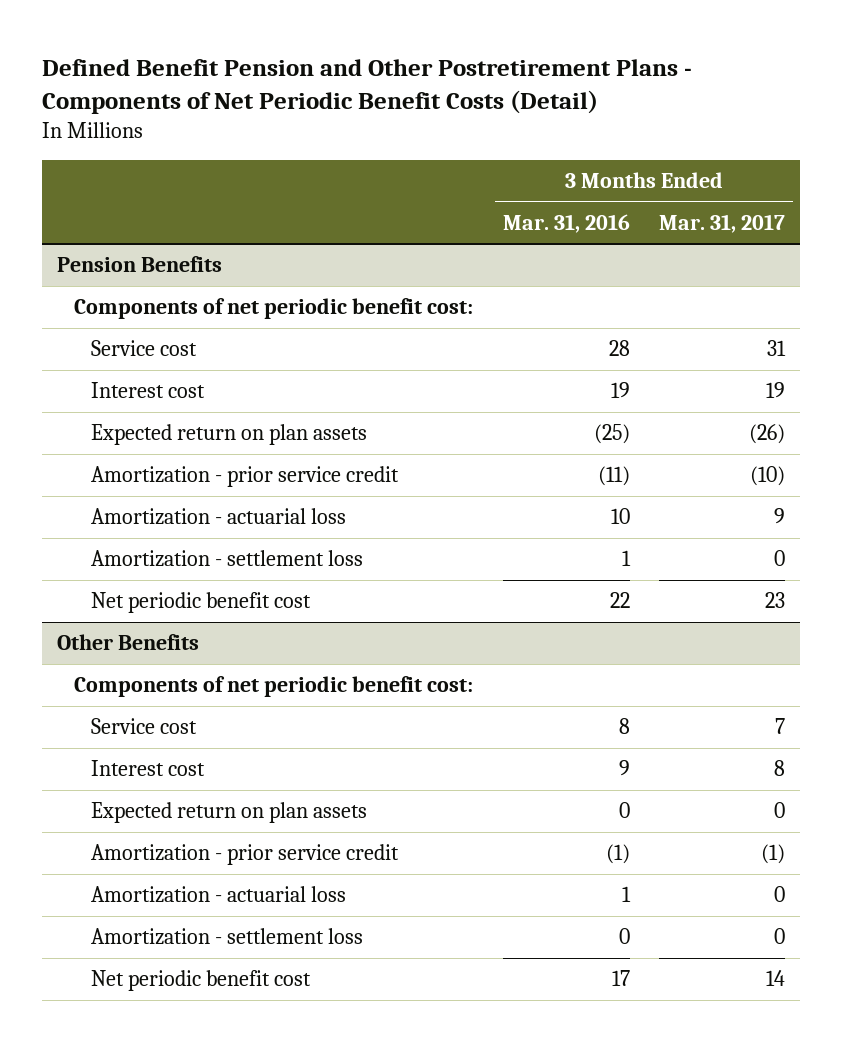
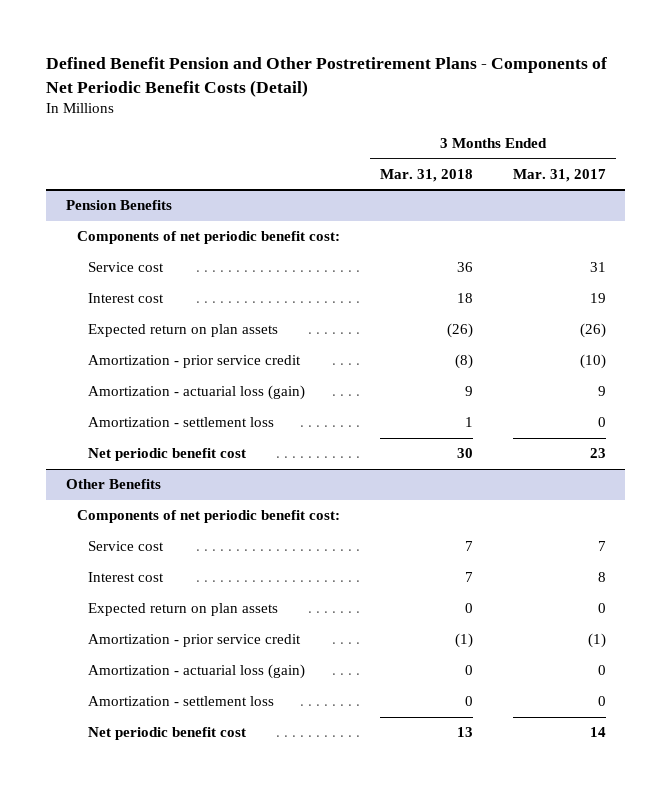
[502,213,630,233] Mar. 31, 2016 -> none
none -> [379,168,473,182] Mar. 31, 2018
[91,508,347,526] Amortization - actuarial loss -> [88,385,306,401] Amortization - actuarial loss (gain)
[91,886,347,904] Amortization - actuarial loss -> [88,664,306,680] Amortization - actuarial loss (gain)

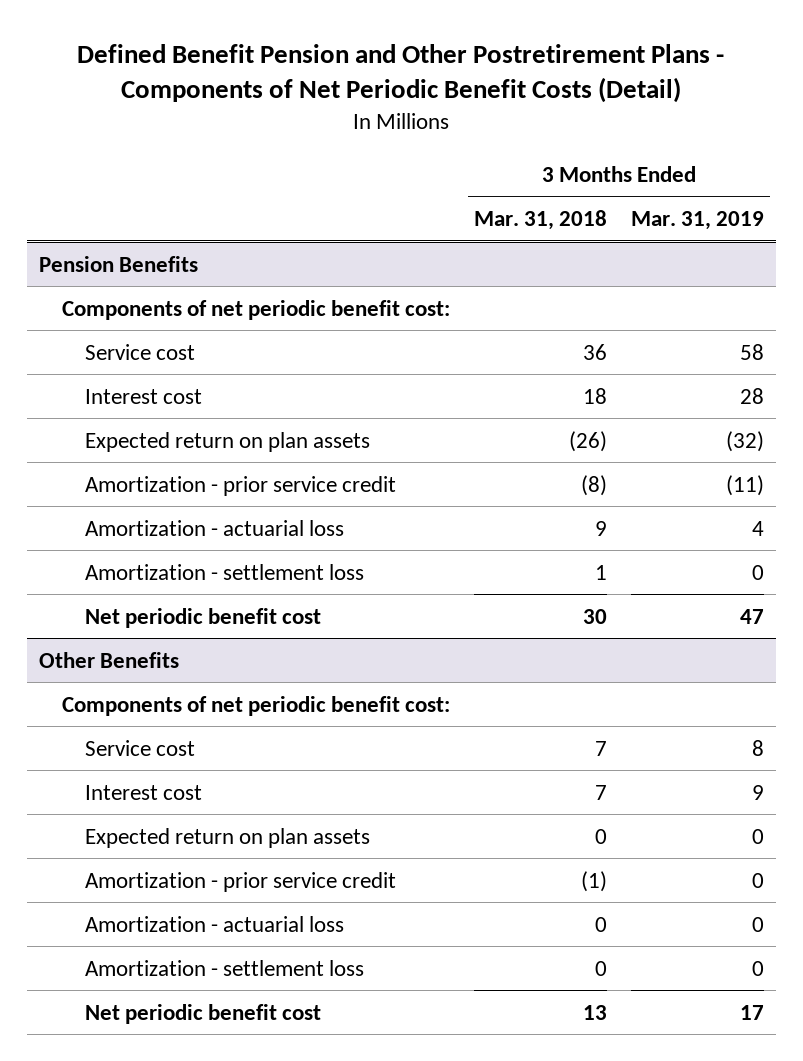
[512,168,606,182] Mar. 31, 2017 -> none
none -> [630,211,764,231] Mar. 31, 2019
[88,385,306,401] Amortization - actuarial loss (gain) -> [84,519,344,536] Amortization - actuarial loss
[88,664,306,680] Amortization - actuarial loss (gain) -> [84,915,344,932] Amortization - actuarial loss

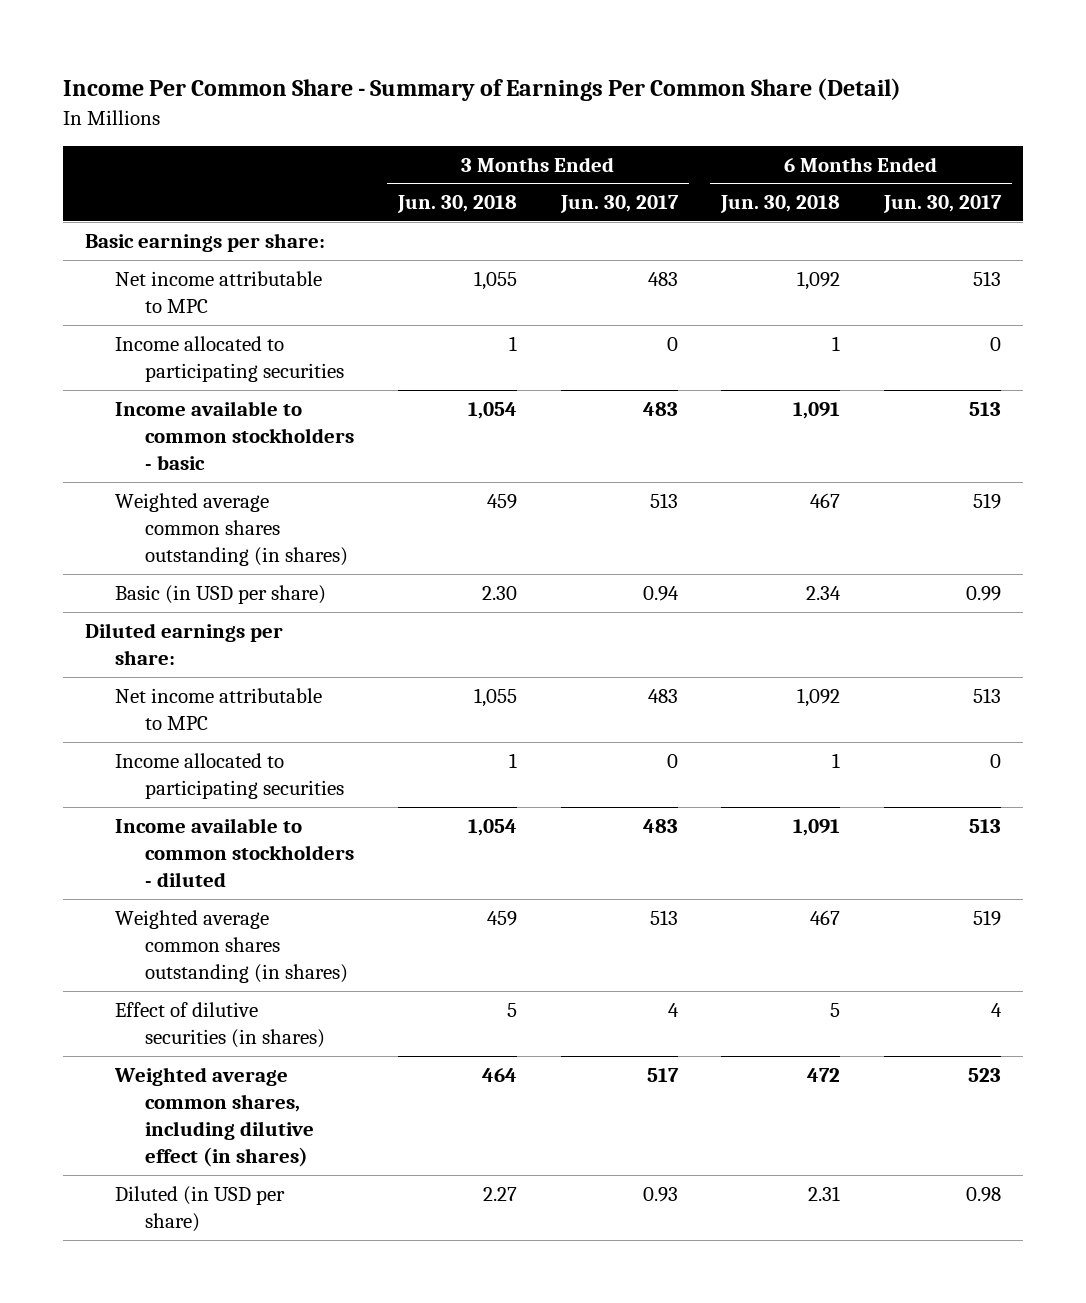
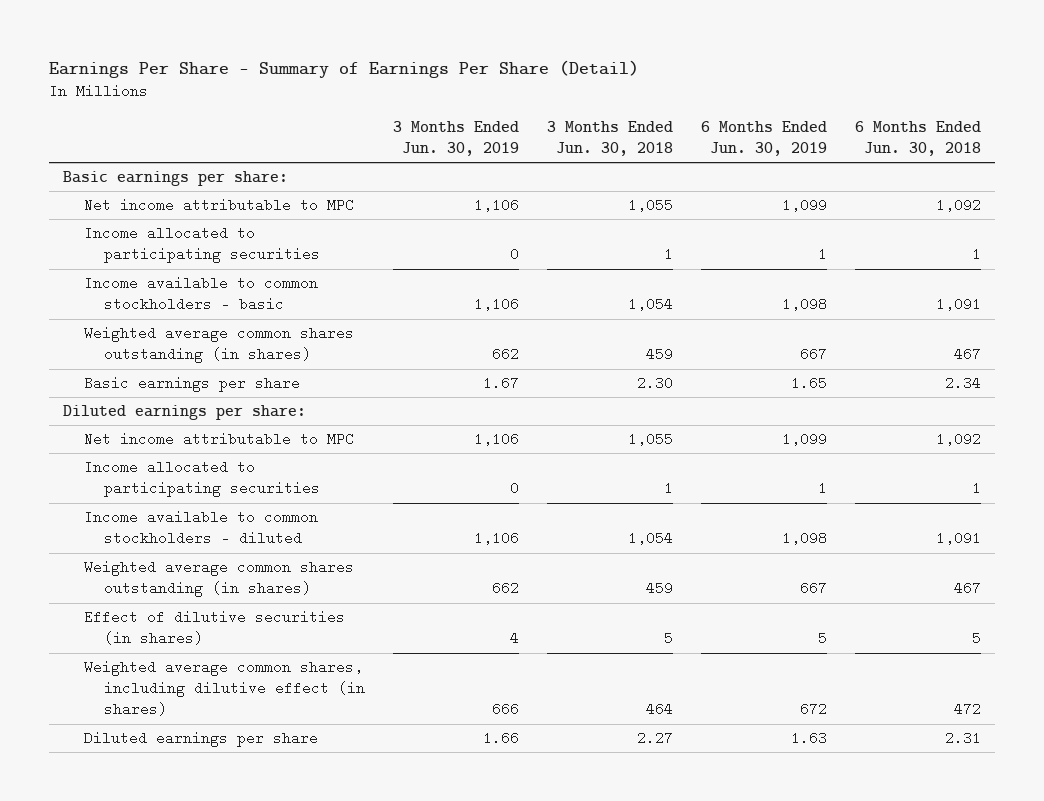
[63,78,902,102] Income Per Common Share - Summary of Earnings Per Common Share (Detail) -> [48,60,639,79] Earnings Per Share - Summary of Earnings Per Share (Detail)
[559,195,679,214] Jun. 30, 2017 -> none
[883,195,1003,214] Jun. 30, 2017 -> none
none -> [393,120,520,156] 3 Months Ended Jun. 30, 2019
none -> [701,120,828,156] 6 Months Ended Jun. 30, 2019
[115,584,327,604] Basic (in USD per share) -> [83,376,300,393] Basic earnings per share
[115,1185,286,1233] Diluted (in USD per share) -> [83,731,318,748] Diluted earnings per share

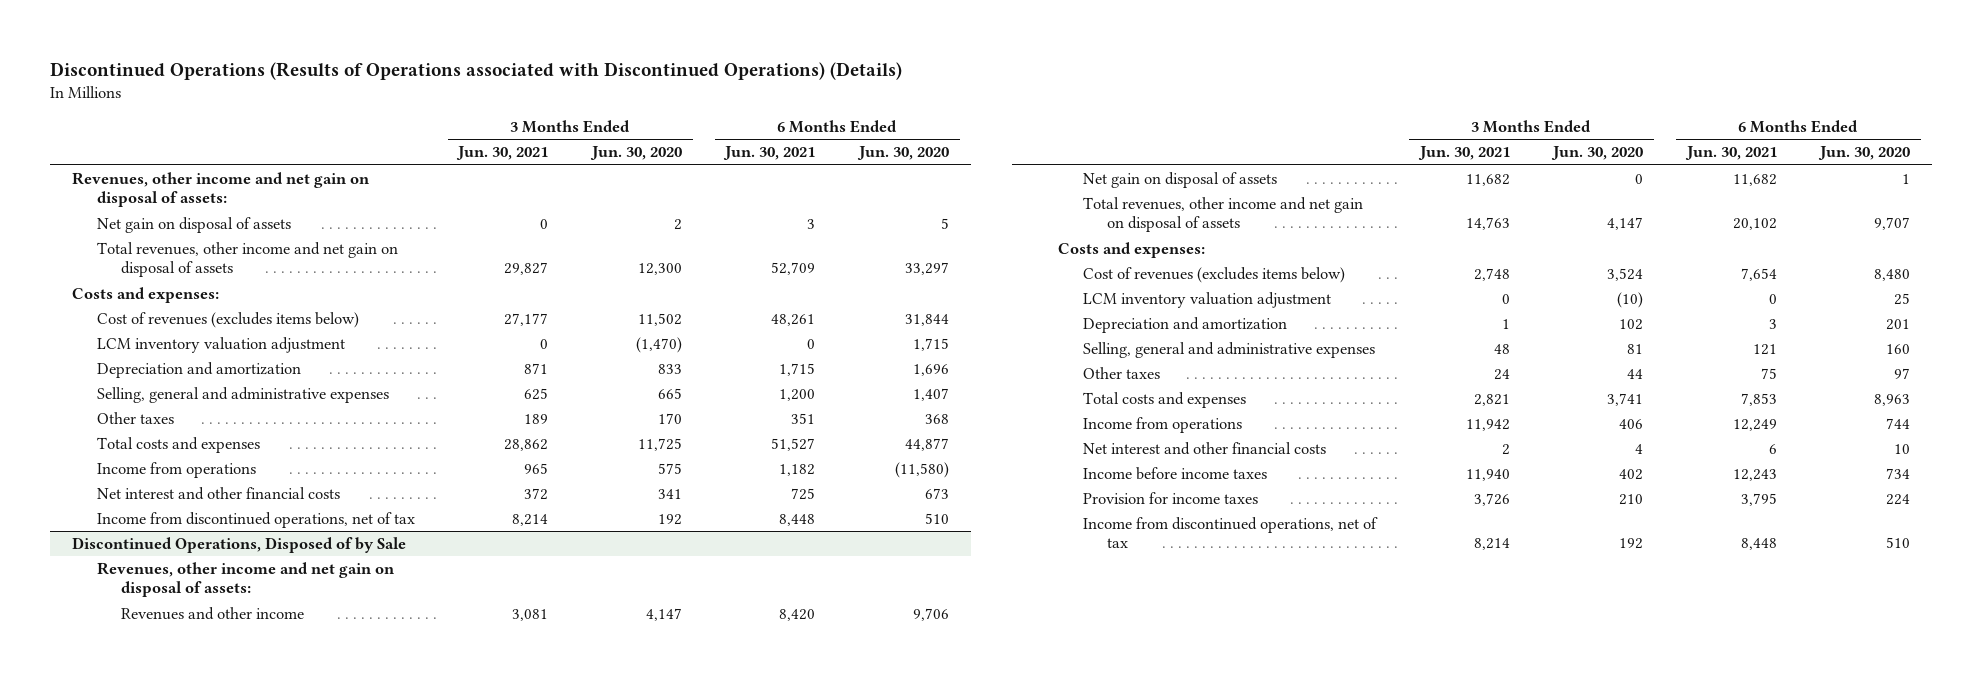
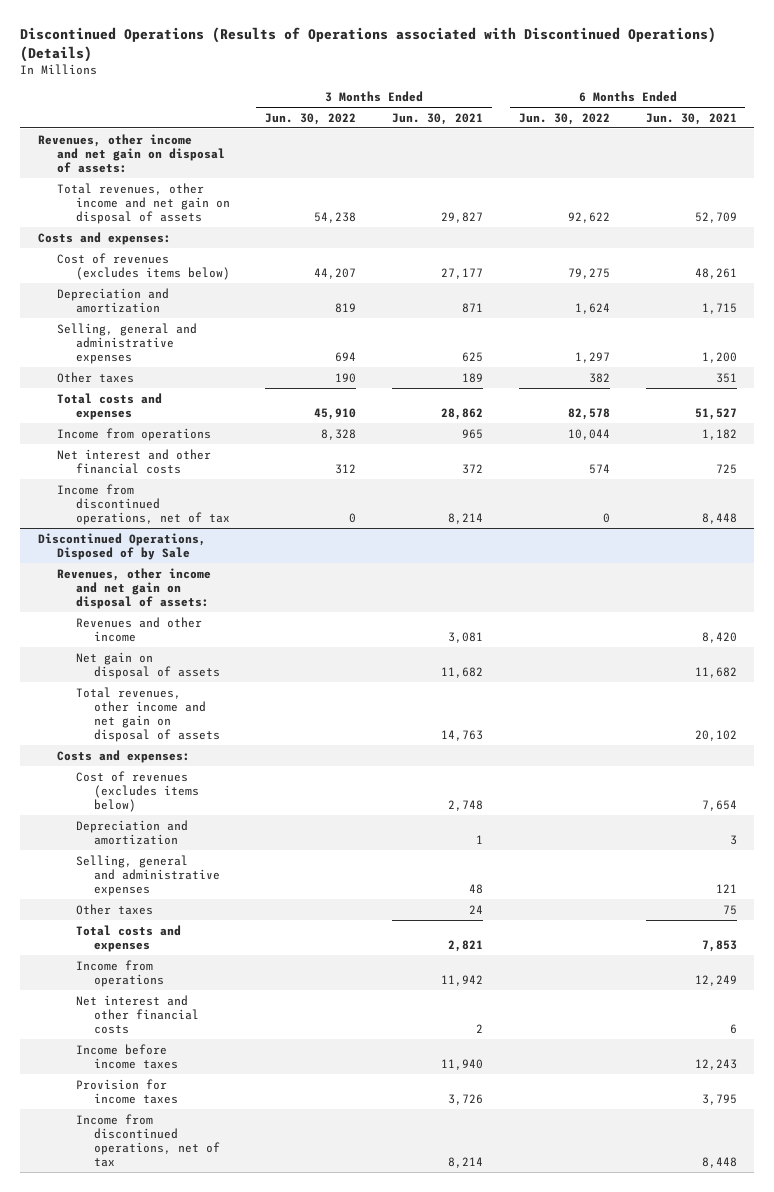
[589,146,682,161] Jun. 30, 2020 -> none
[856,146,949,161] Jun. 30, 2020 -> none
none -> [265,112,357,125] Jun. 30, 2022
none -> [518,112,610,125] Jun. 30, 2022
[96,216,291,233] Net gain on disposal of assets -> none
[96,336,345,353] LCM inventory valuation adjustment -> none
[1082,291,1331,308] LCM inventory valuation adjustment -> none

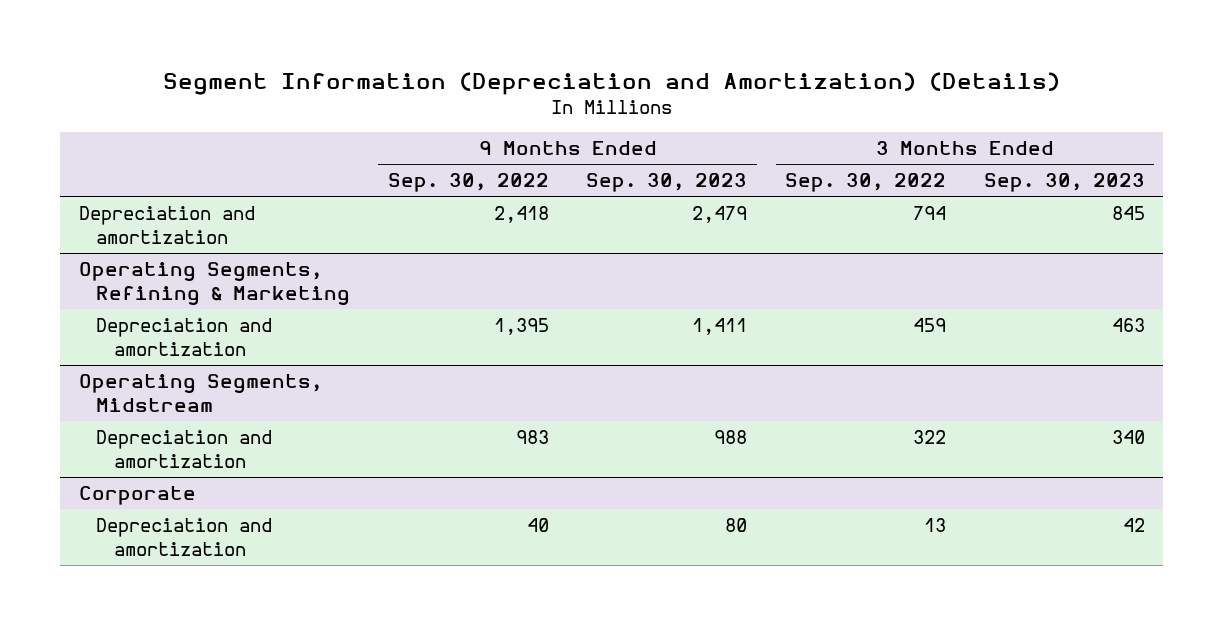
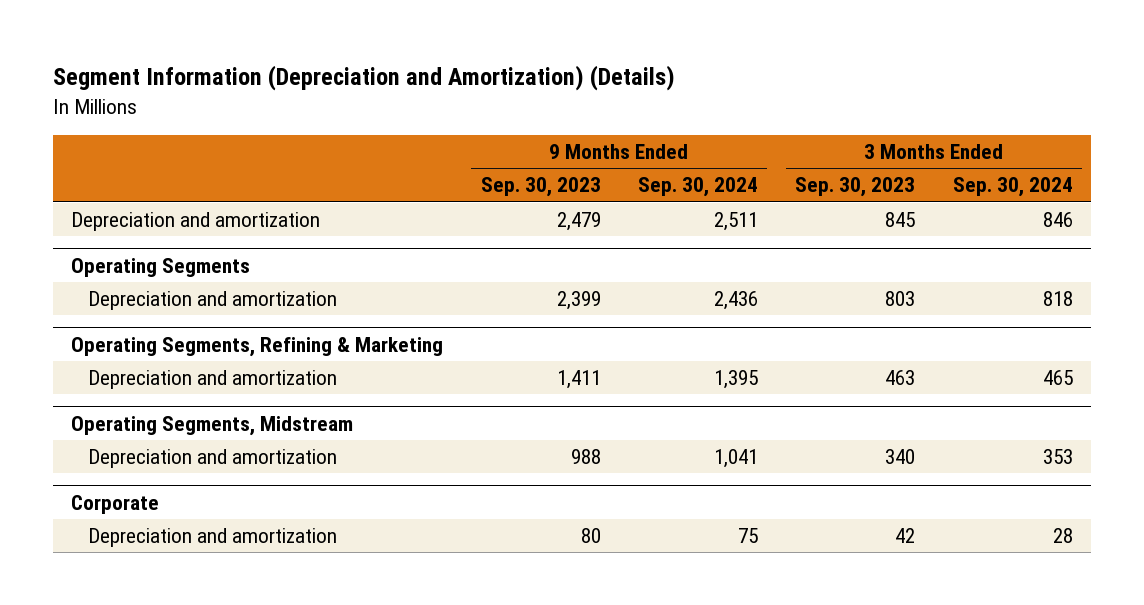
[387,173,549,193] Sep. 30, 2022 -> none
[784,173,946,193] Sep. 30, 2022 -> none
none -> [637,177,758,198] Sep. 30, 2024
none -> [952,177,1073,198] Sep. 30, 2024
none -> [71,258,251,278] Operating Segments
none -> [87,291,337,311] Depreciation and amortization

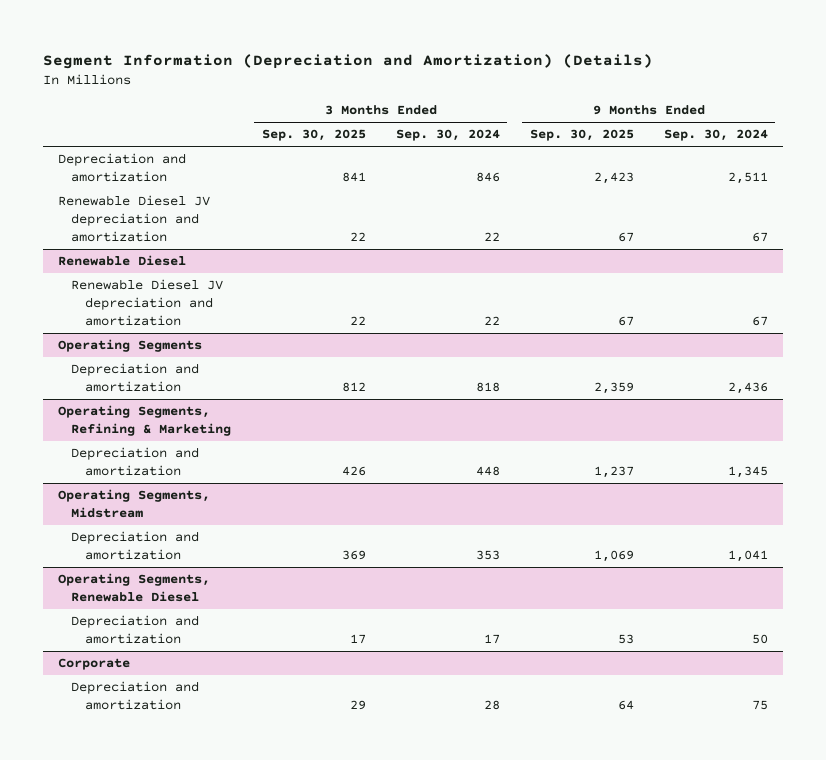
[480,177,601,198] Sep. 30, 2023 -> none
[795,177,916,198] Sep. 30, 2023 -> none
none -> [261,129,366,142] Sep. 30, 2025
none -> [529,129,634,142] Sep. 30, 2025
none -> [58,195,211,243] Renewable Diesel JV depreciation and amortization
none -> [58,255,187,267] Renewable Diesel
none -> [71,279,224,327] Renewable Diesel JV depreciation and amortization
[713,370,758,390] 1,395 -> [727,466,768,479] 1,345
[1042,370,1073,386] 465 -> [475,466,500,477] 448
none -> [58,573,211,603] Operating Segments, Renewable Diesel
none -> [71,615,200,645] Depreciation and amortization

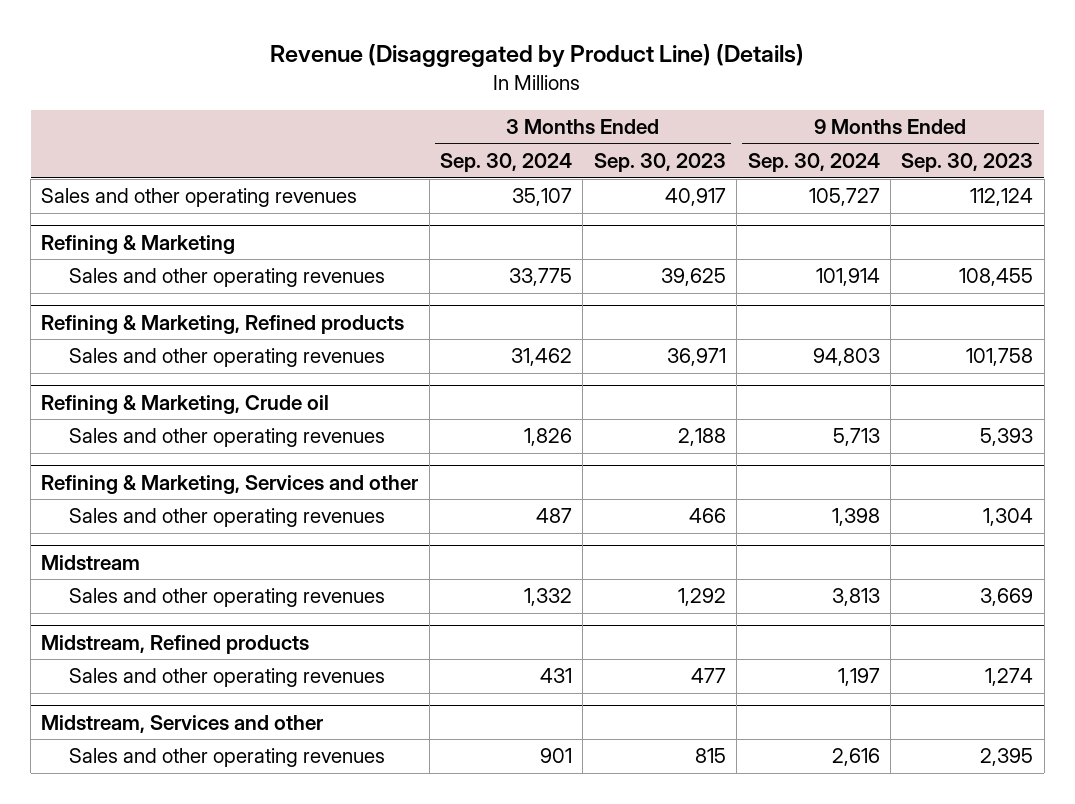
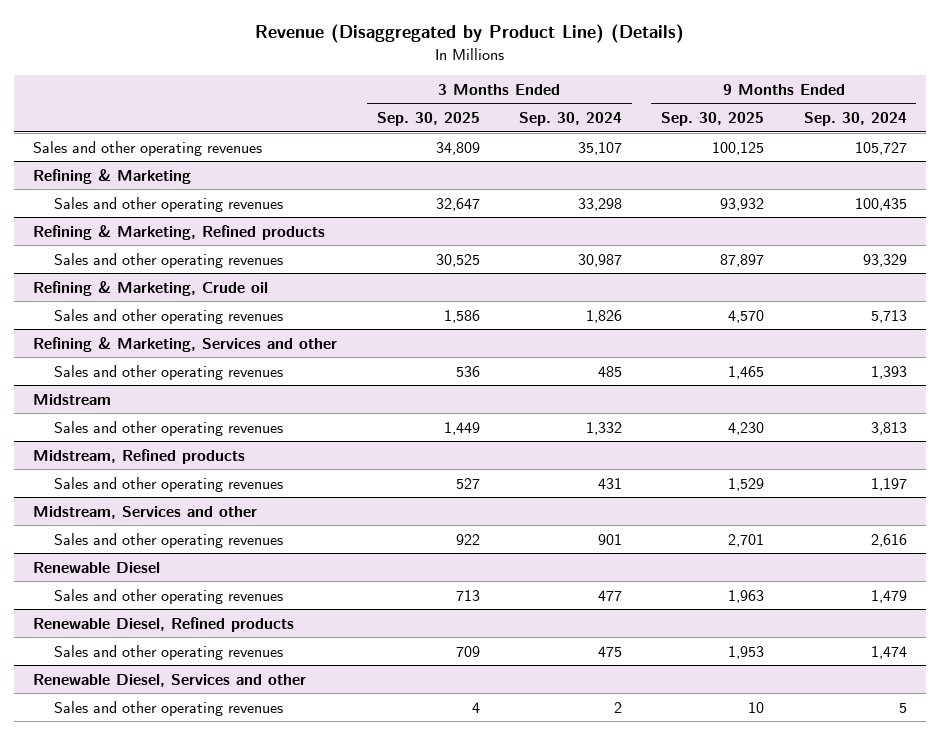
[593,153,726,173] Sep. 30, 2023 -> none
[901,153,1034,173] Sep. 30, 2023 -> none
none -> [376,112,480,127] Sep. 30, 2025
none -> [661,112,765,127] Sep. 30, 2025
[509,268,573,287] 33,775 -> [578,197,623,211] 33,298
[815,268,880,287] 101,914 -> [854,197,907,211] 100,435
[511,348,573,367] 31,462 -> [578,253,623,267] 30,987
[812,348,880,367] 94,803 -> [862,253,907,267] 93,329
[536,508,573,524] 487 -> [598,365,623,377] 485
[831,508,880,527] 1,398 -> [870,365,907,379] 1,393
none -> [33,561,161,573] Renewable Diesel
none -> [53,588,283,604] Sales and other operating revenues
none -> [33,616,295,632] Renewable Diesel, Refined products
none -> [53,644,283,660] Sales and other operating revenues
none -> [33,673,307,687] Renewable Diesel, Services and other
none -> [53,700,283,716] Sales and other operating revenues

